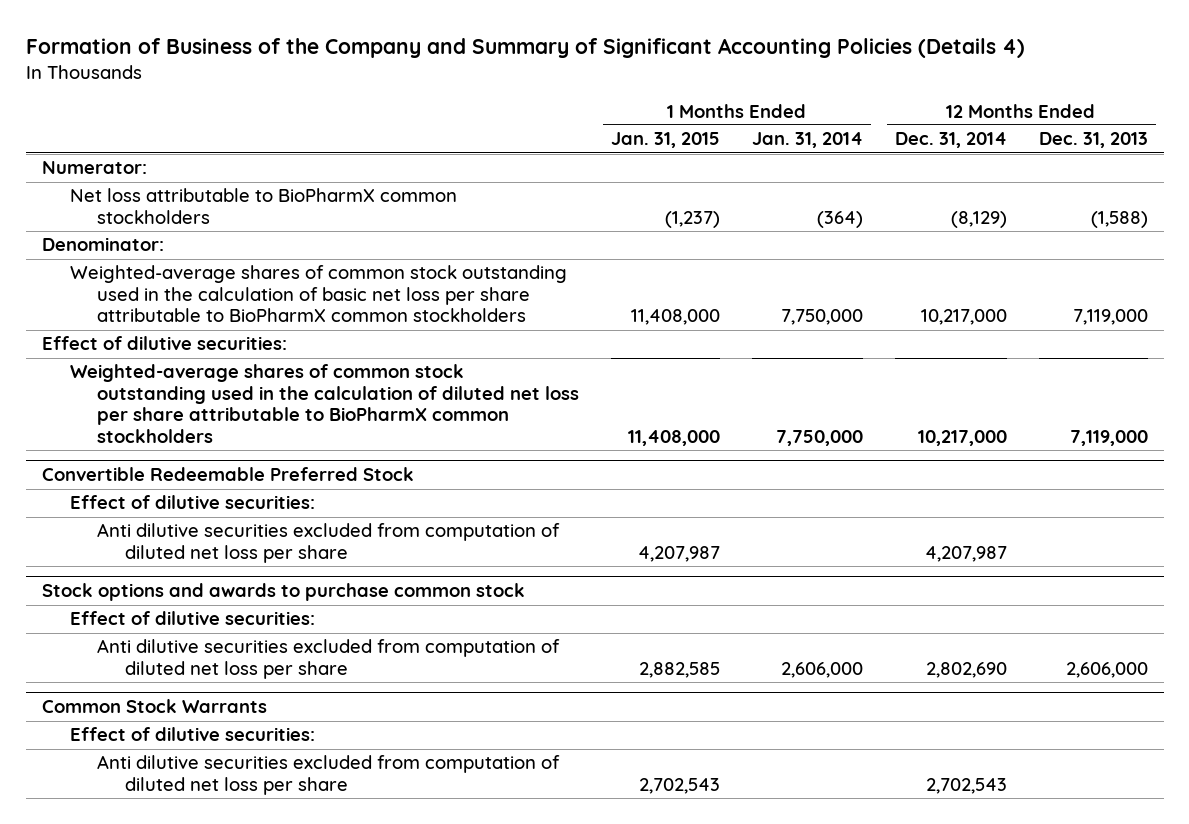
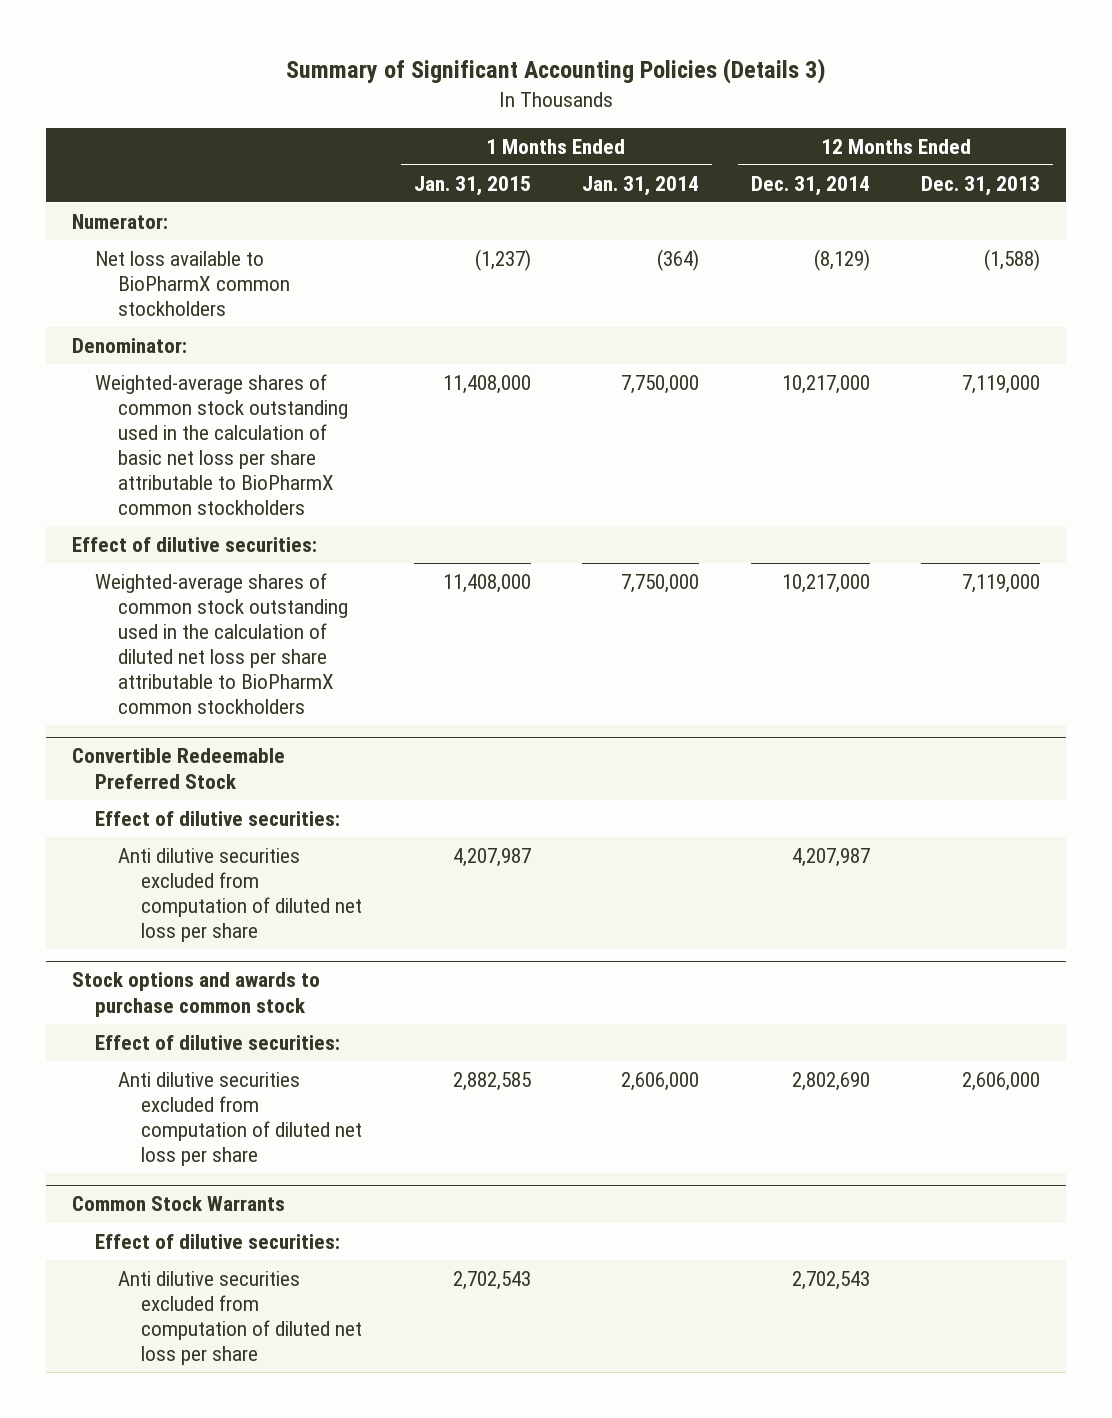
[25,38,1025,59] Formation of Business of the Company and Summary of Significant Accounting Policies (Details 4) -> [286,58,827,85] Summary of Significant Accounting Policies (Details 3)
[69,188,457,224] Net loss attributable to BioPharmX common stockholders -> [94,250,290,317] Net loss available to BioPharmX common stockholders

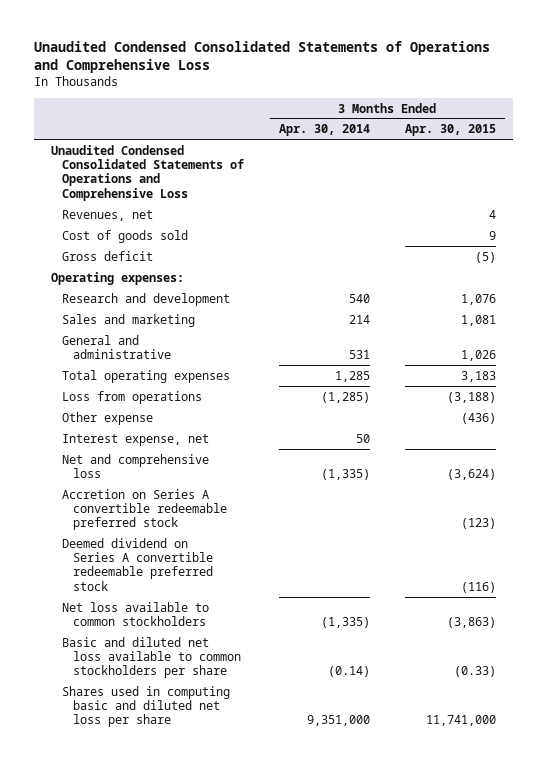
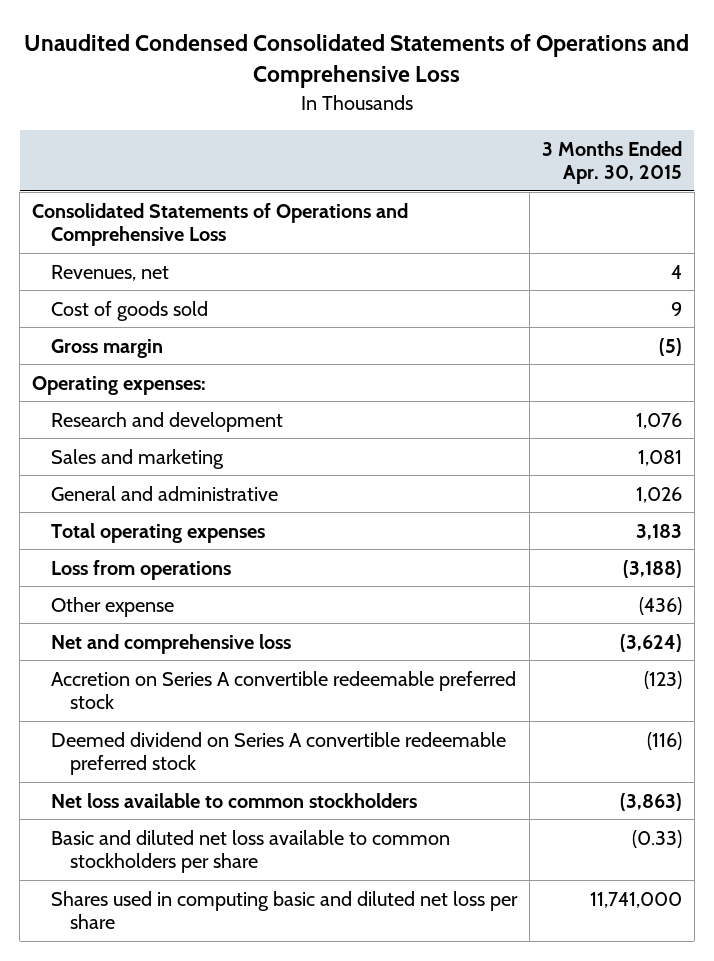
[278,124,370,137] Apr. 30, 2014 -> none
[51,144,244,201] Unaudited Condensed Consolidated Statements of Operations and Comprehensive Loss -> [32,202,409,247] Consolidated Statements of Operations and Comprehensive Loss
[61,250,153,261] Gross deficit -> [51,338,164,358] Gross margin
[61,433,209,446] Interest expense, net -> none

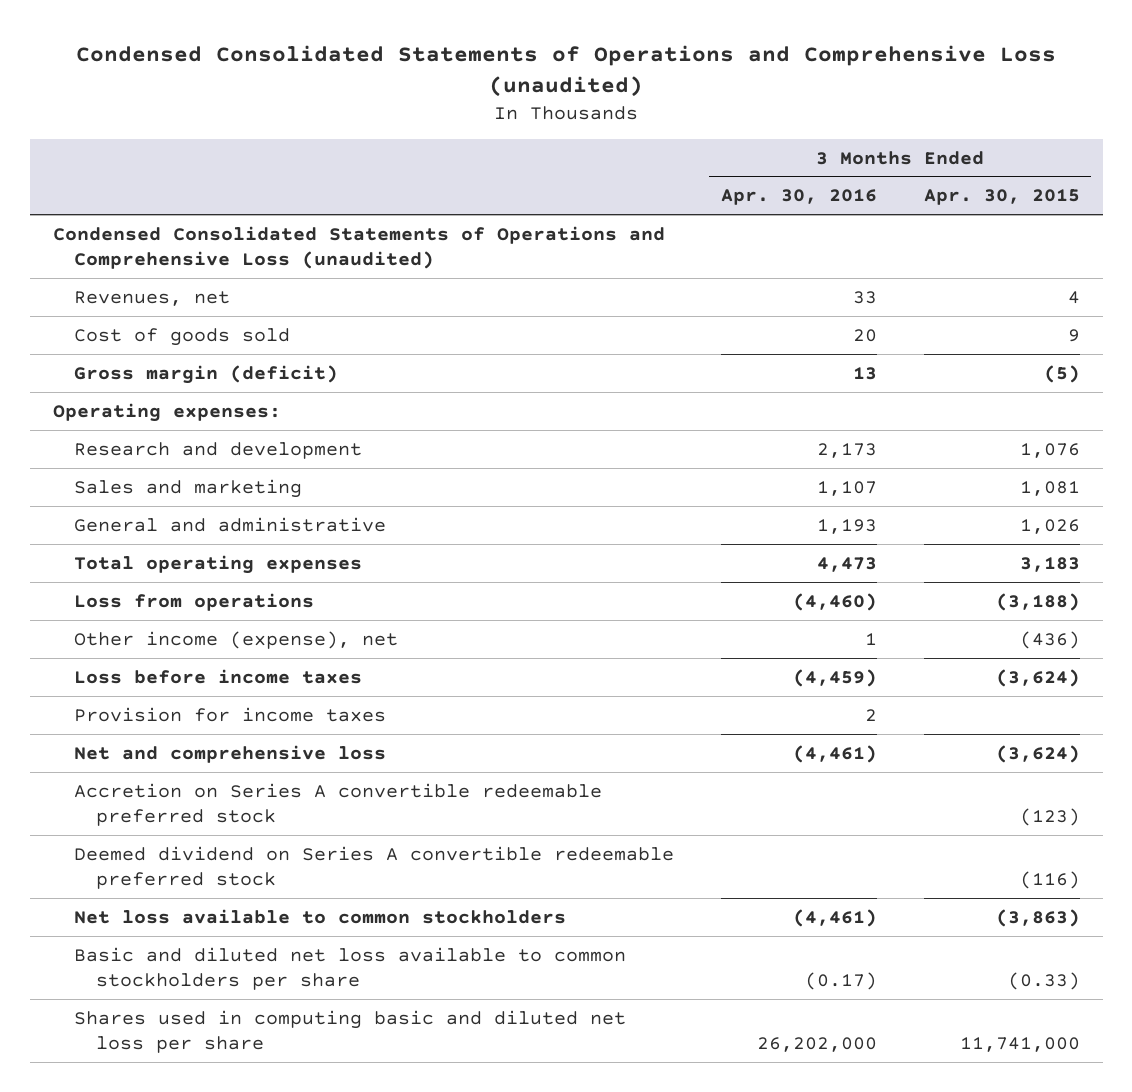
[24,34,690,89] Unaudited Condensed Consolidated Statements of Operations and Comprehensive Loss -> [76,44,1057,97] Condensed Consolidated Statements of Operations and Comprehensive Loss (unaudited)
none -> [720,189,877,206] Apr. 30, 2016
[32,202,409,247] Consolidated Statements of Operations and Comprehensive Loss -> [52,225,665,269] Condensed Consolidated Statements of Operations and Comprehensive Loss (unaudited)
[51,338,164,358] Gross margin -> [74,364,339,384] Gross margin (deficit)
[51,596,175,617] Other expense -> [74,630,399,649] Other income (expense), net
none -> [74,668,363,684] Loss before income taxes
none -> [74,706,387,722] Provision for income taxes

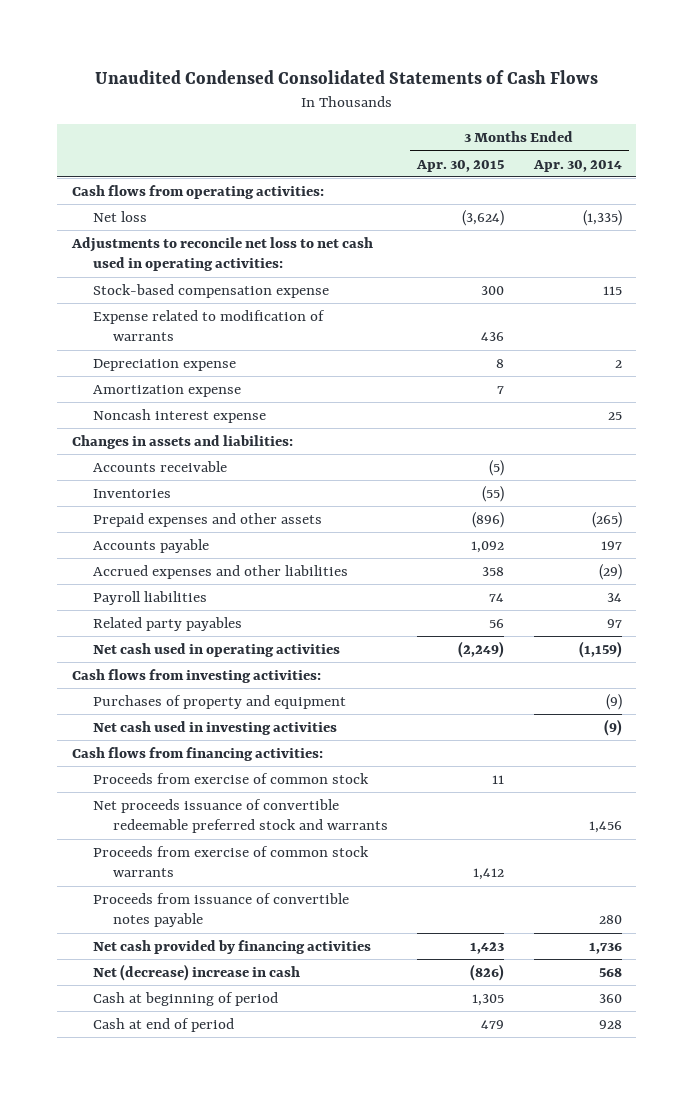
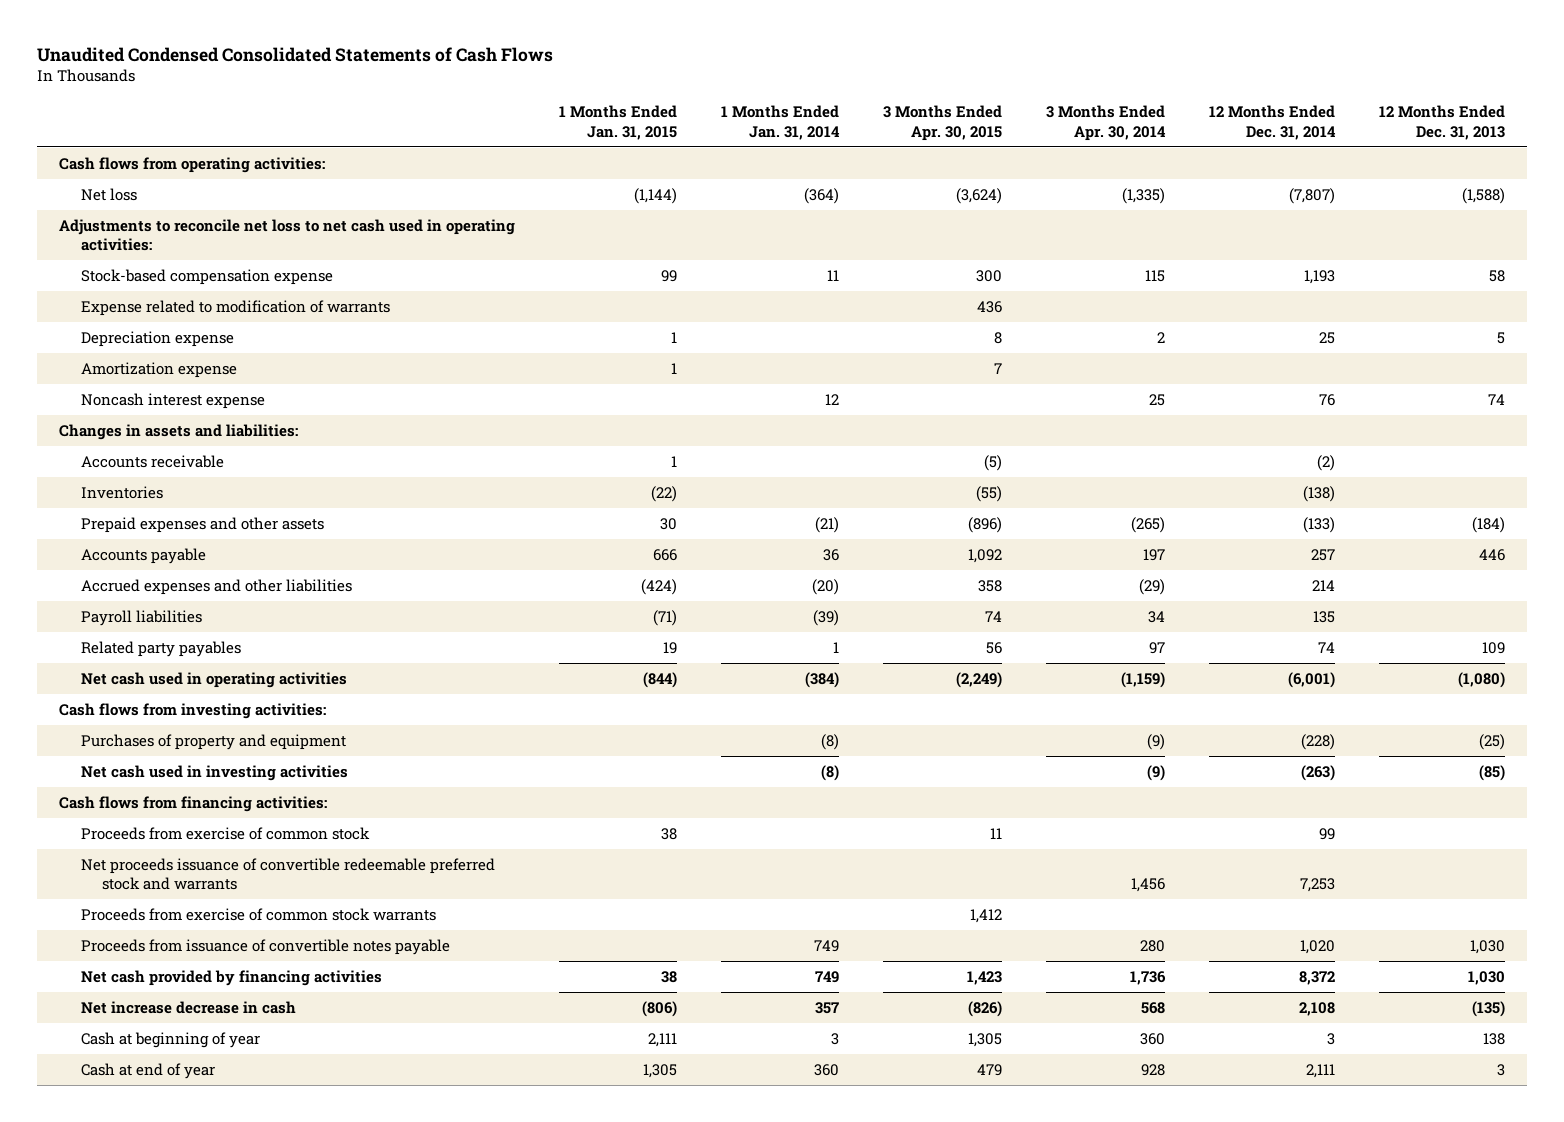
none -> [559,105,678,140] 1 Months Ended Jan. 31, 2015
none -> [721,105,841,140] 1 Months Ended Jan. 31, 2014
none -> [1209,105,1337,140] 12 Months Ended Dec. 31, 2014
none -> [1379,105,1506,140] 12 Months Ended Dec. 31, 2013
[92,964,300,982] Net (decrease) increase in cash -> [80,1000,296,1014] Net increase decrease in cash
[92,992,278,1007] Cash at beginning of period -> [80,1031,260,1048] Cash at beginning of year
[92,1018,234,1033] Cash at end of period -> [80,1062,215,1079] Cash at end of year

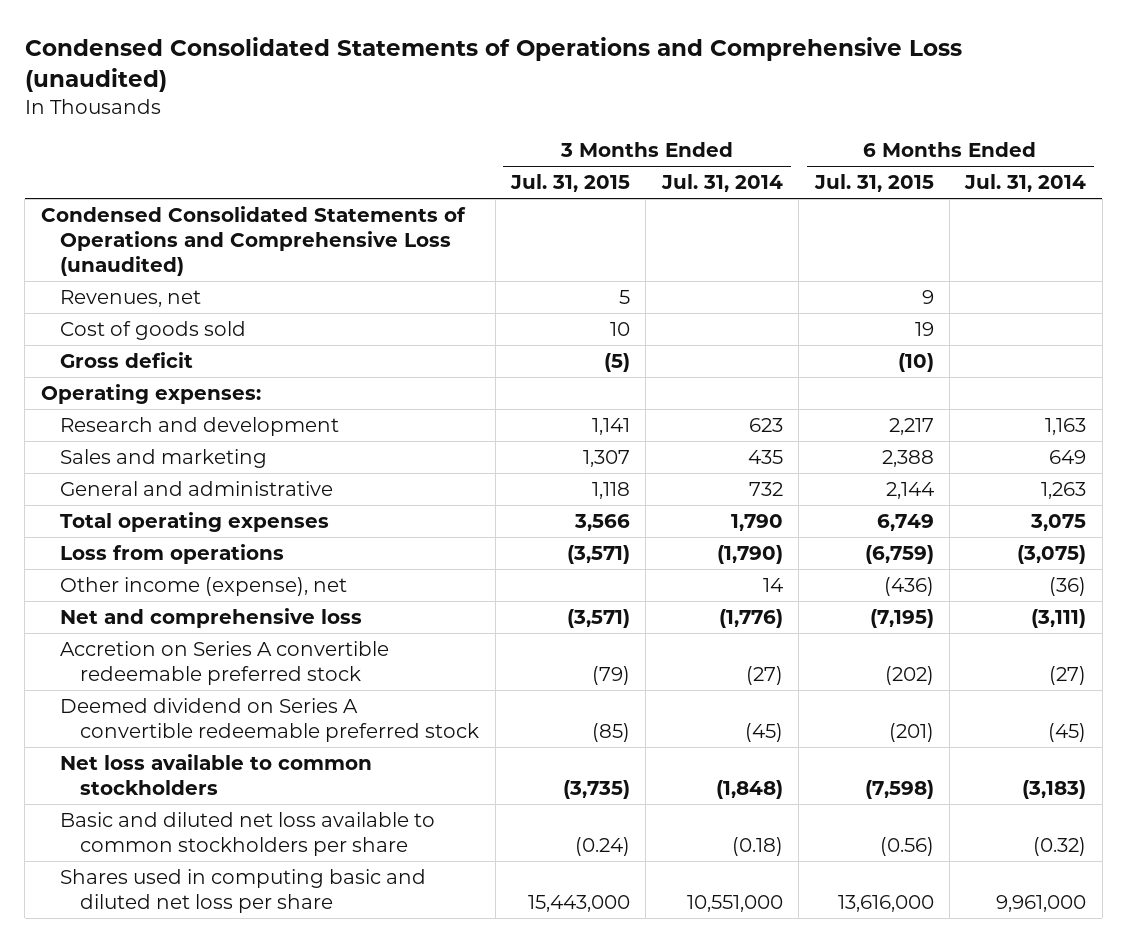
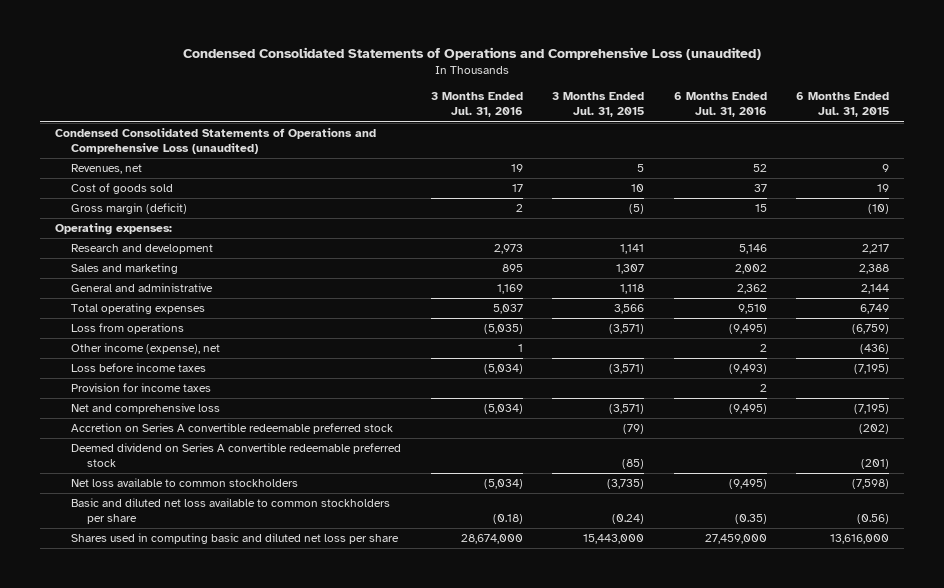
[660,174,783,193] Jul. 31, 2014 -> none
[964,174,1087,193] Jul. 31, 2014 -> none
none -> [430,92,523,118] 3 Months Ended Jul. 31, 2016
none -> [673,92,767,118] 6 Months Ended Jul. 31, 2016
[60,351,194,368] Gross deficit -> [70,203,187,215] Gross margin (deficit)
none -> [70,363,206,373] Loss before income taxes
none -> [70,383,211,393] Provision for income taxes

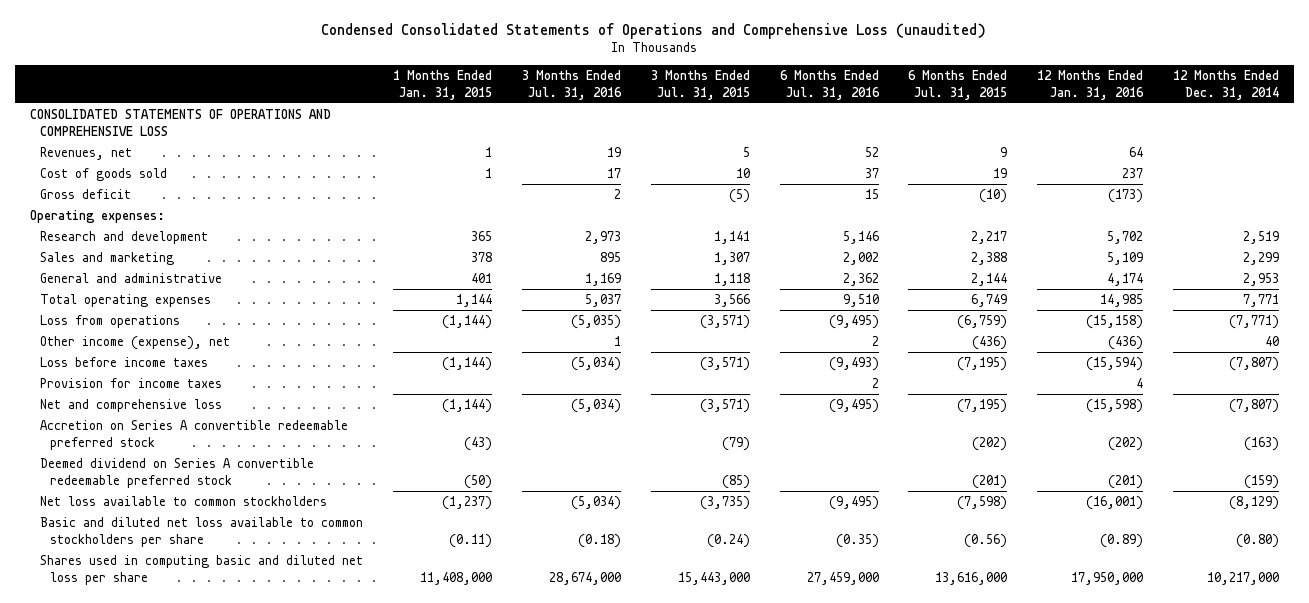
none -> [392,69,492,100] 1 Months Ended Jan. 31, 2015
none -> [1037,69,1145,100] 12 Months Ended Jan. 31, 2016
none -> [1173,69,1280,100] 12 Months Ended Dec. 31, 2014
[54,128,376,155] Condensed Consolidated Statements of Operations and Comprehensive Loss (unaudited) -> [29,108,331,136] CONSOLIDATED STATEMENTS OF OPERATIONS AND COMPREHENSIVE LOSS
[70,203,187,215] Gross margin (deficit) -> [39,188,131,199] Gross deficit

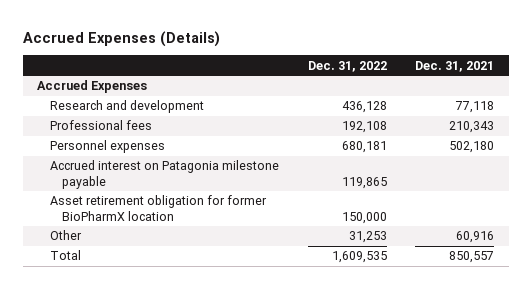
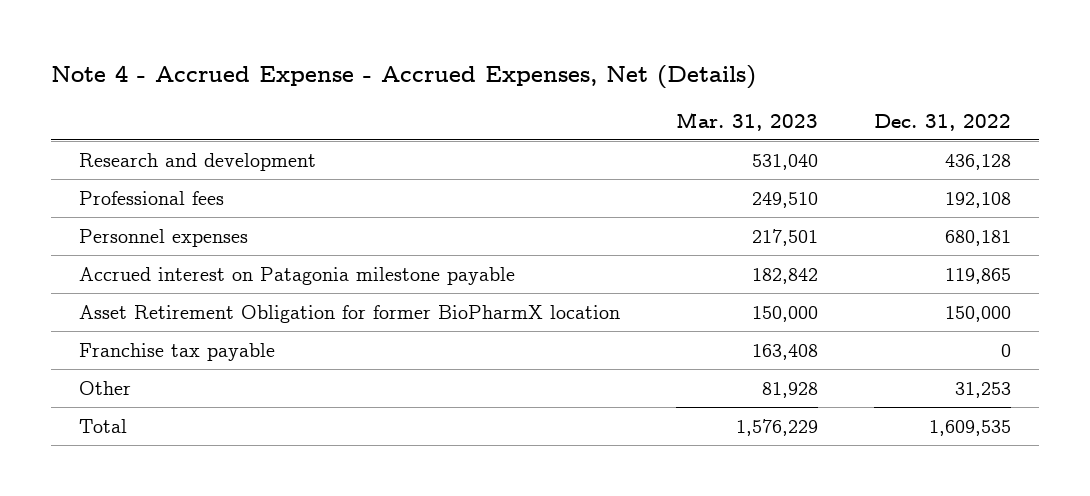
[22,30,220,47] Accrued Expenses (Details) -> [51,65,757,90] Note 4 - Accrued Expense - Accrued Expenses, Net (Details)
[415,60,495,72] Dec. 31, 2021 -> none
none -> [675,111,818,131] Mar. 31, 2023
[37,80,148,94] Accrued Expenses -> none
[49,195,267,221] Asset retirement obligation for former BioPharmX location -> [78,304,620,323] Asset Retirement Obligation for former BioPharmX location
none -> [78,342,275,361] Franchise tax payable

